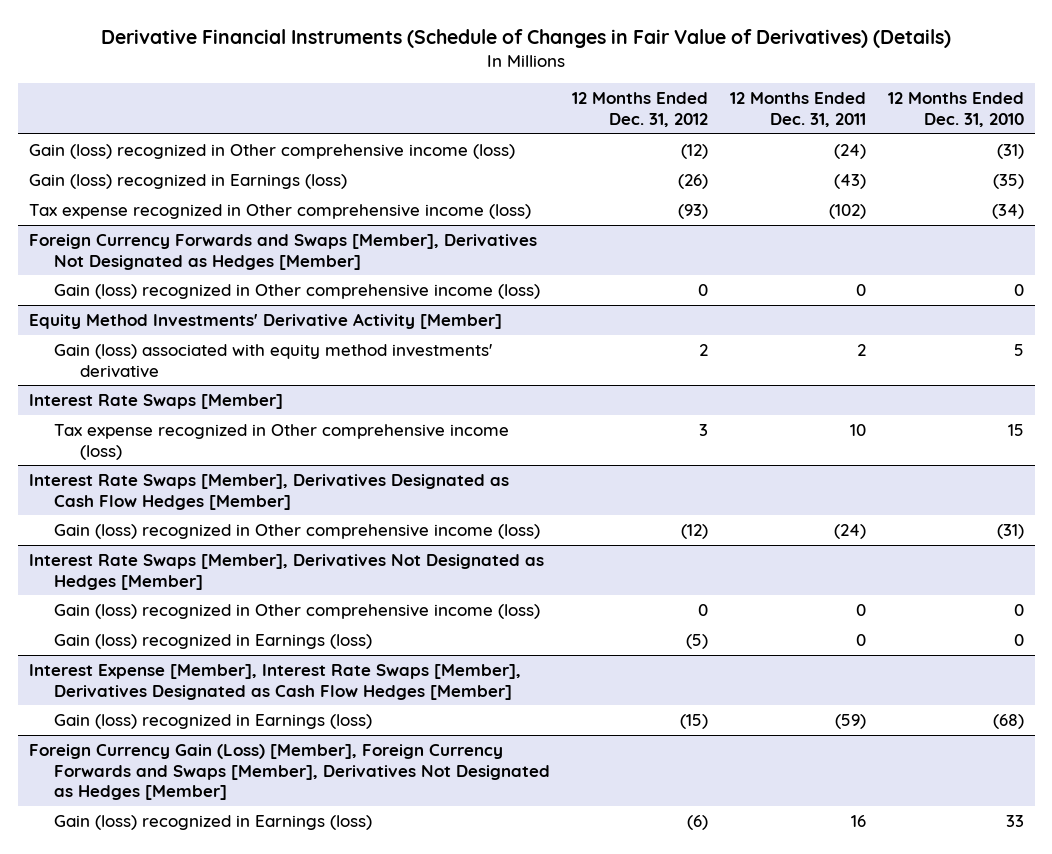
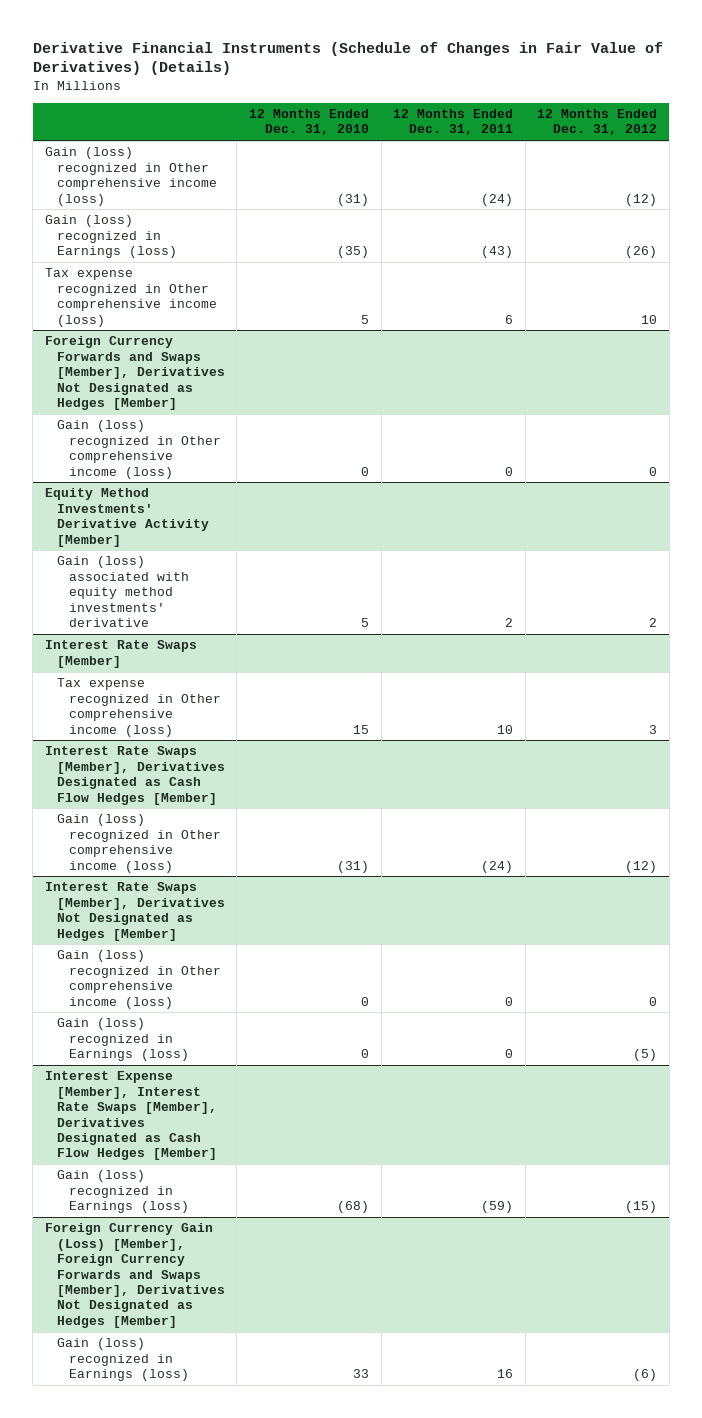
[677,203,708,219] (93) -> [641,314,658,324] 10
[828,203,866,219] (102) -> [505,314,514,324] 6
[991,203,1024,219] (34) -> [360,314,369,324] 5

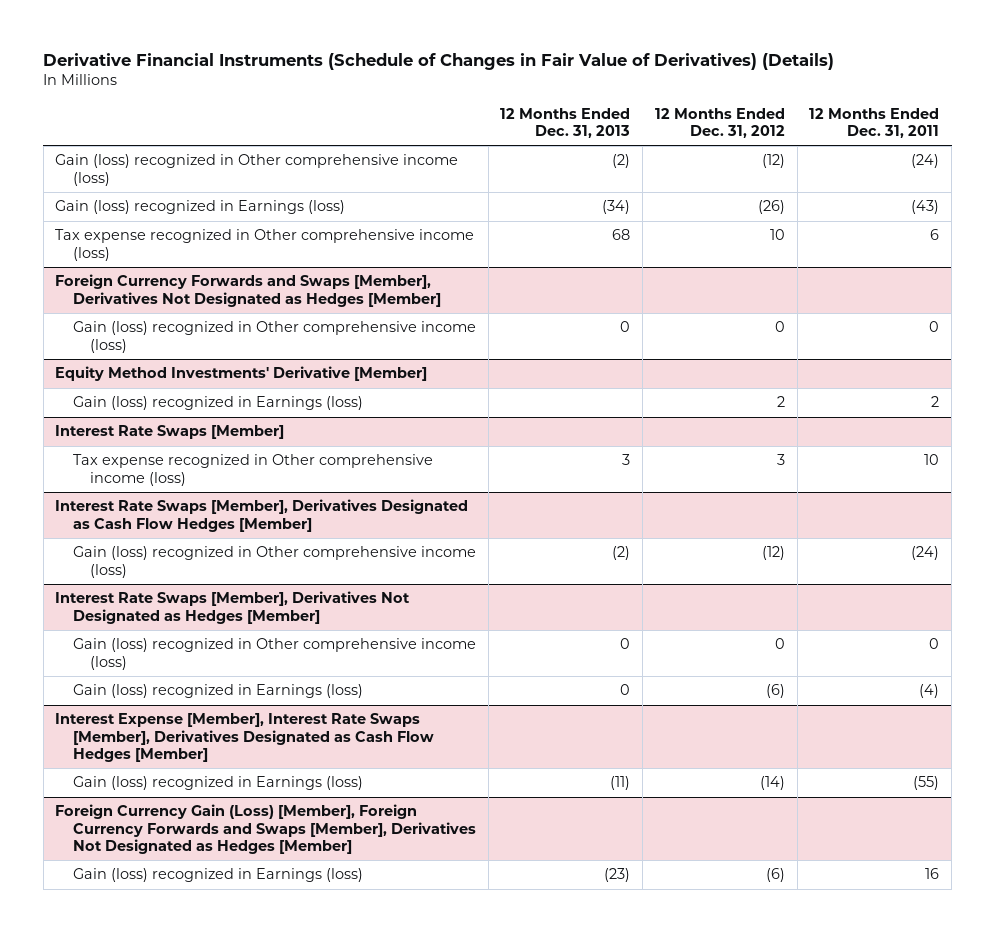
[248,109,369,136] 12 Months Ended Dec. 31, 2010 -> none
none -> [500,107,631,139] 12 Months Ended Dec. 31, 2013
[44,488,209,547] Equity Method Investments' Derivative Activity [Member] -> [55,366,428,382] Equity Method Investments' Derivative [Member]
[56,556,189,627] Gain (loss) associated with equity method investments' derivative -> [72,396,363,411] Gain (loss) recognized in Earnings (loss)
[505,1049,514,1059] 0 -> [919,684,940,699] (4)
[633,1049,658,1062] (5) -> [765,684,785,699] (6)
[481,1201,514,1214] (59) -> [913,776,940,791] (55)
[625,1201,658,1214] (15) -> [759,776,785,791] (14)

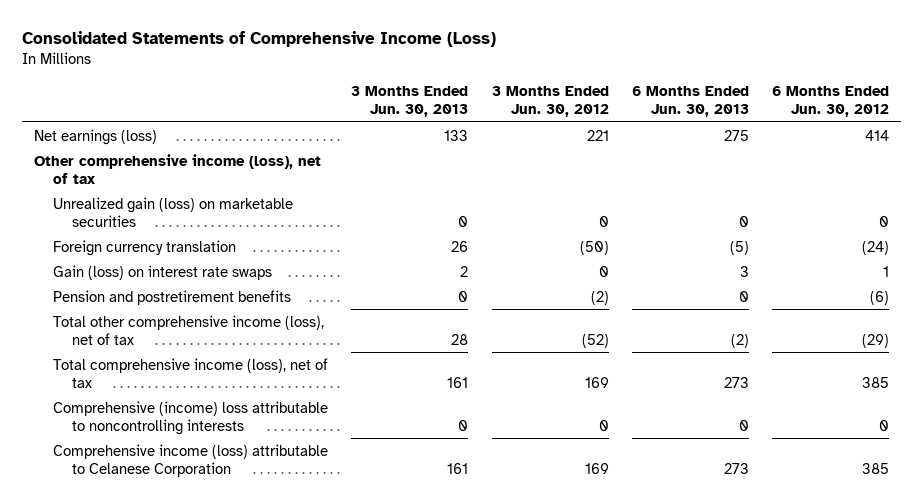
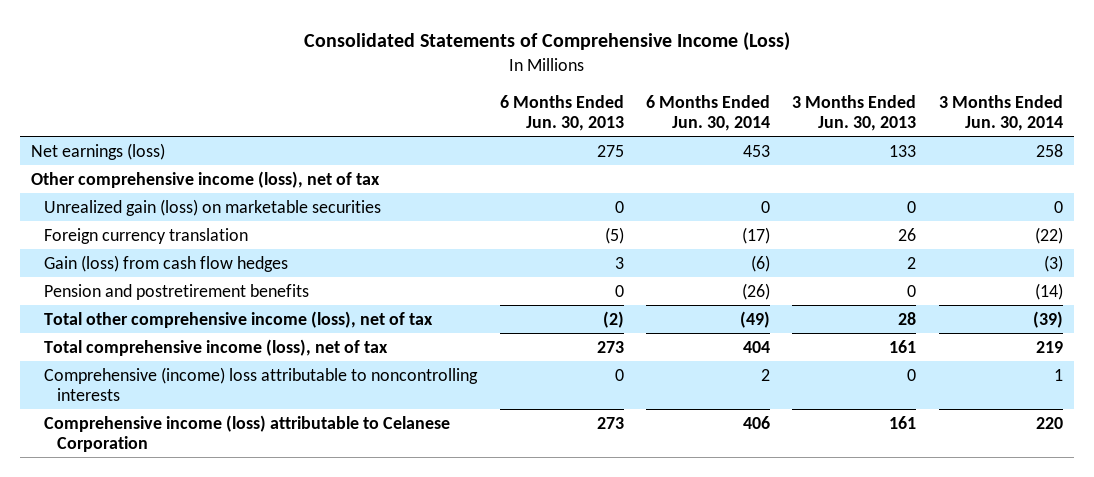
[491,85,609,117] 3 Months Ended Jun. 30, 2012 -> none
[772,85,890,117] 6 Months Ended Jun. 30, 2012 -> none
none -> [645,94,770,132] 6 Months Ended Jun. 30, 2014
none -> [938,94,1063,132] 3 Months Ended Jun. 30, 2014
[53,264,273,280] Gain (loss) on interest rate swaps -> [44,254,289,272] Gain (loss) from cash flow hedges

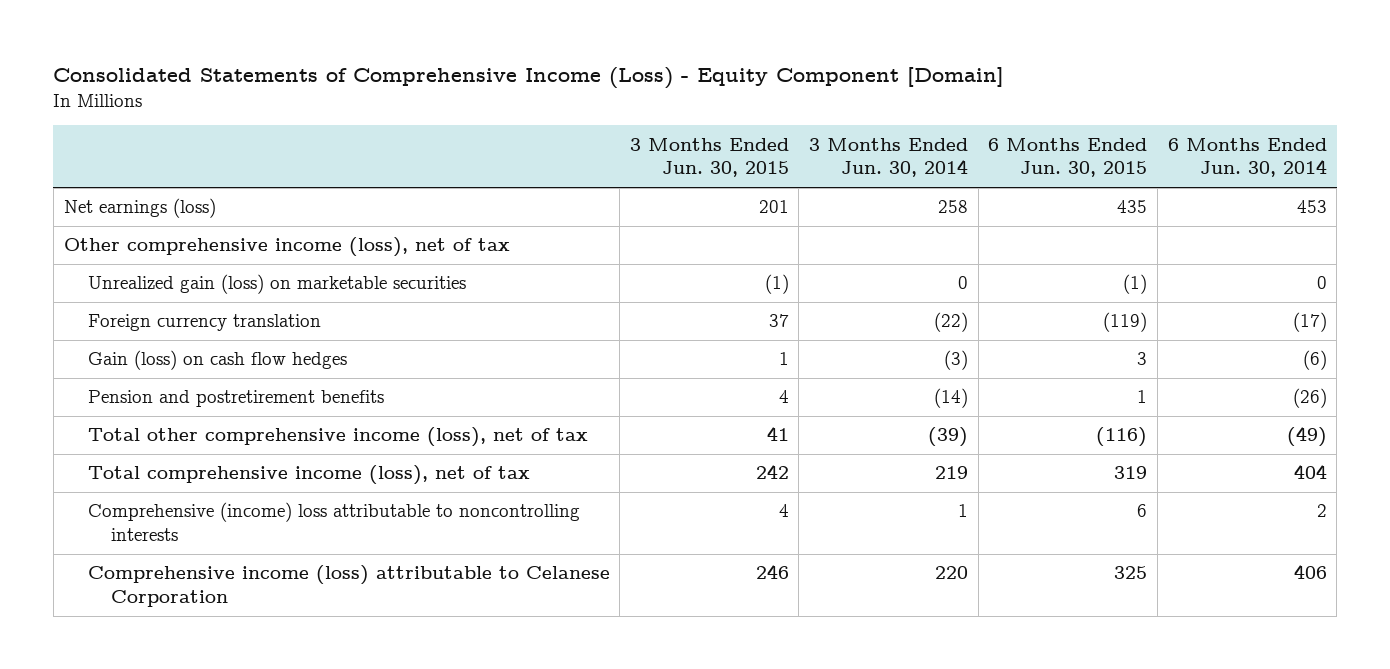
[303,32,790,52] Consolidated Statements of Comprehensive Income (Loss) -> [53,67,1005,90] Consolidated Statements of Comprehensive Income (Loss) - Equity Component [Domain]
[499,94,624,132] 6 Months Ended Jun. 30, 2013 -> none
[792,94,917,132] 3 Months Ended Jun. 30, 2013 -> none
none -> [629,137,789,178] 3 Months Ended Jun. 30, 2015
none -> [988,137,1148,178] 6 Months Ended Jun. 30, 2015
[44,254,289,272] Gain (loss) from cash flow hedges -> [87,350,347,371] Gain (loss) on cash flow hedges

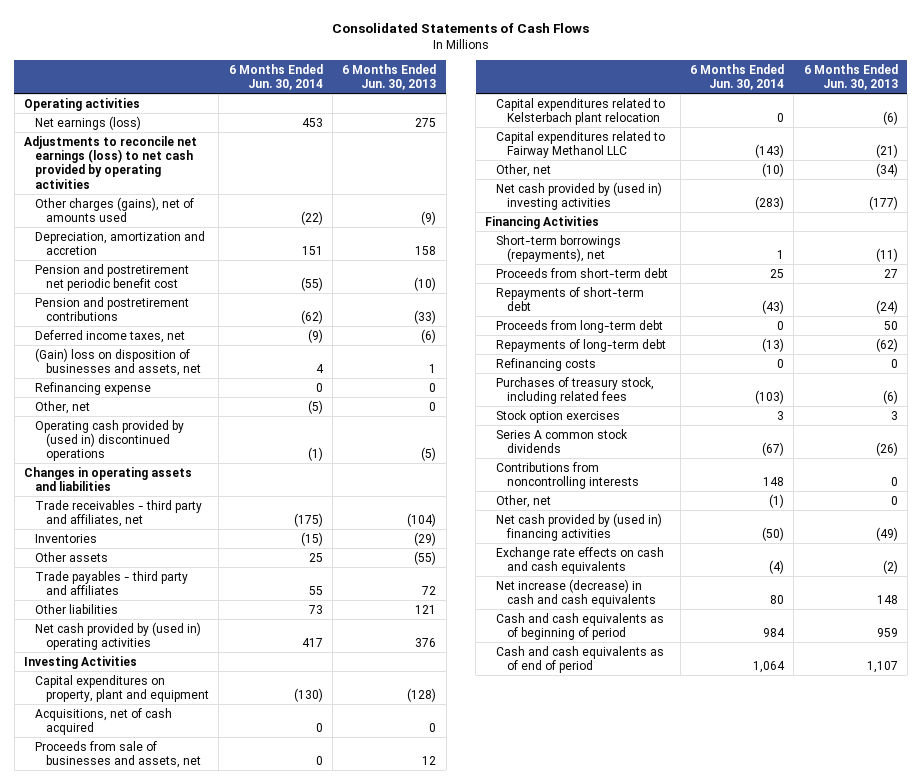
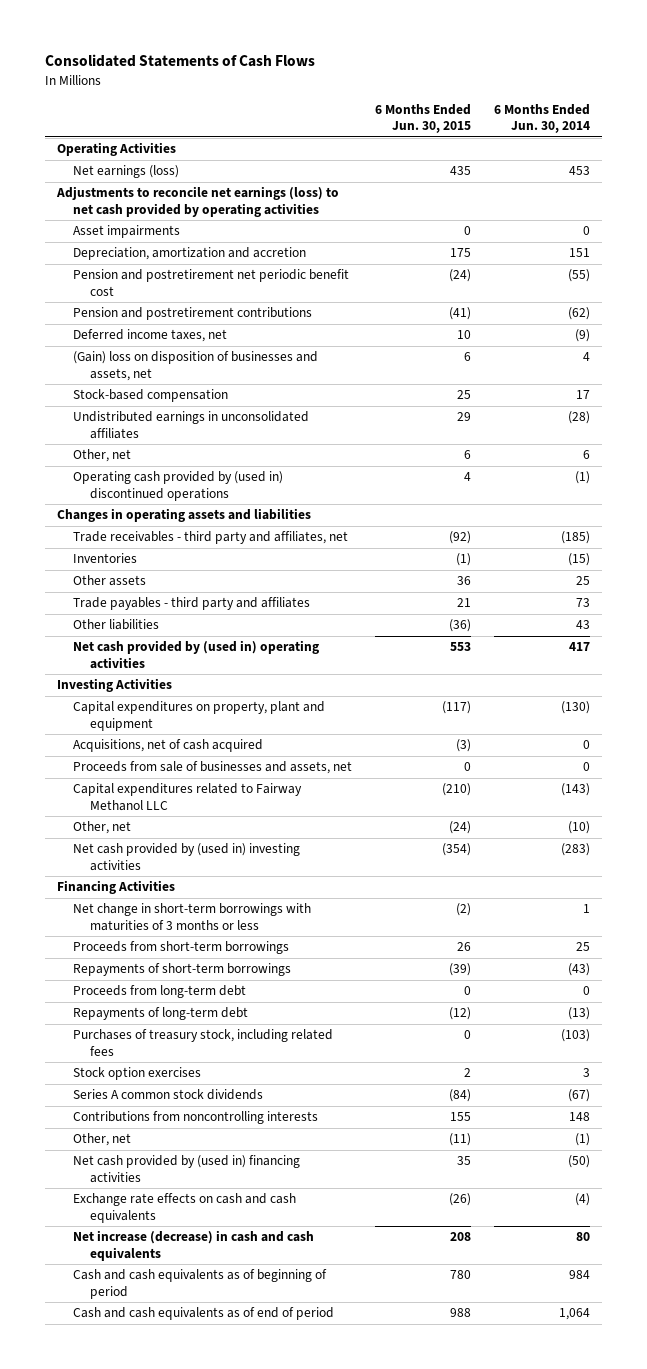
[342,63,437,91] 6 Months Ended Jun. 30, 2013 -> none
none -> [375,103,472,134] 6 Months Ended Jun. 30, 2015
[24,97,141,111] Operating activities -> [56,142,176,157] Operating Activities
[35,196,195,222] Other charges (gains), net of amounts used -> none
none -> [73,225,181,239] Asset impairments
[35,381,152,395] Refinancing expense -> none
none -> [73,389,229,403] Stock-based compensation
none -> [73,411,310,440] Undistributed earnings in unconsolidated affiliates
[307,399,323,414] (5) -> [583,450,591,460] 6
[293,512,323,527] (175) -> [561,531,591,545] (185)
[308,585,323,595] 55 -> [576,598,591,608] 73
[308,604,323,614] 73 -> [576,620,591,630] 43
[496,97,666,125] Capital expenditures related to Kelsterbach plant relocation -> none
[496,234,622,262] Short-term borrowings (repayments), net -> [73,903,312,932] Net change in short-term borrowings with maturities of 3 months or less
[496,267,669,278] Proceeds from short-term debt -> [73,941,290,955] Proceeds from short-term borrowings
[496,286,645,311] Repayments of short-term debt -> [73,963,292,977] Repayments of short-term borrowings
[496,357,597,371] Refinancing costs -> none

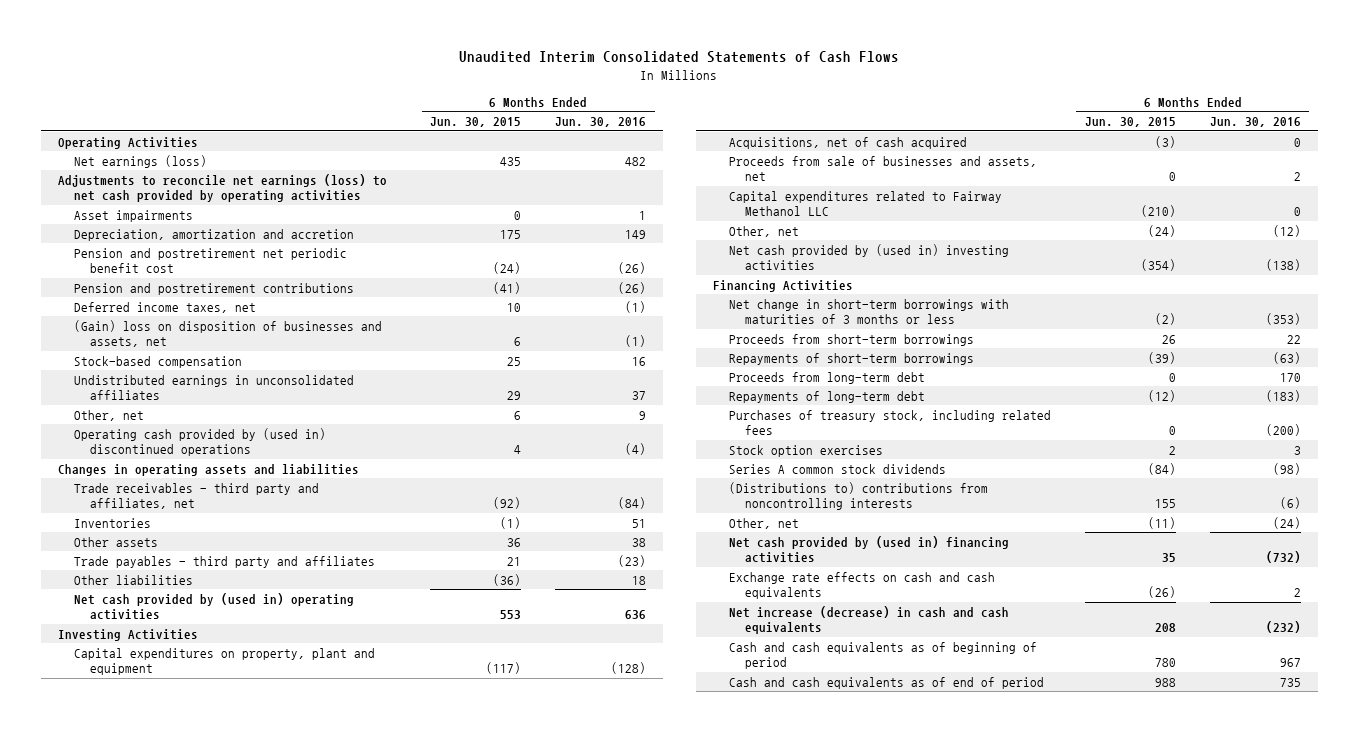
[45,54,316,68] Consolidated Statements of Cash Flows -> [459,51,900,64] Unaudited Interim Consolidated Statements of Cash Flows
[494,103,591,134] 6 Months Ended Jun. 30, 2014 -> none
none -> [555,117,647,128] Jun. 30, 2016
[73,1111,319,1125] Contributions from noncontrolling interests -> [728,481,988,511] (Distributions to) contributions from noncontrolling interests

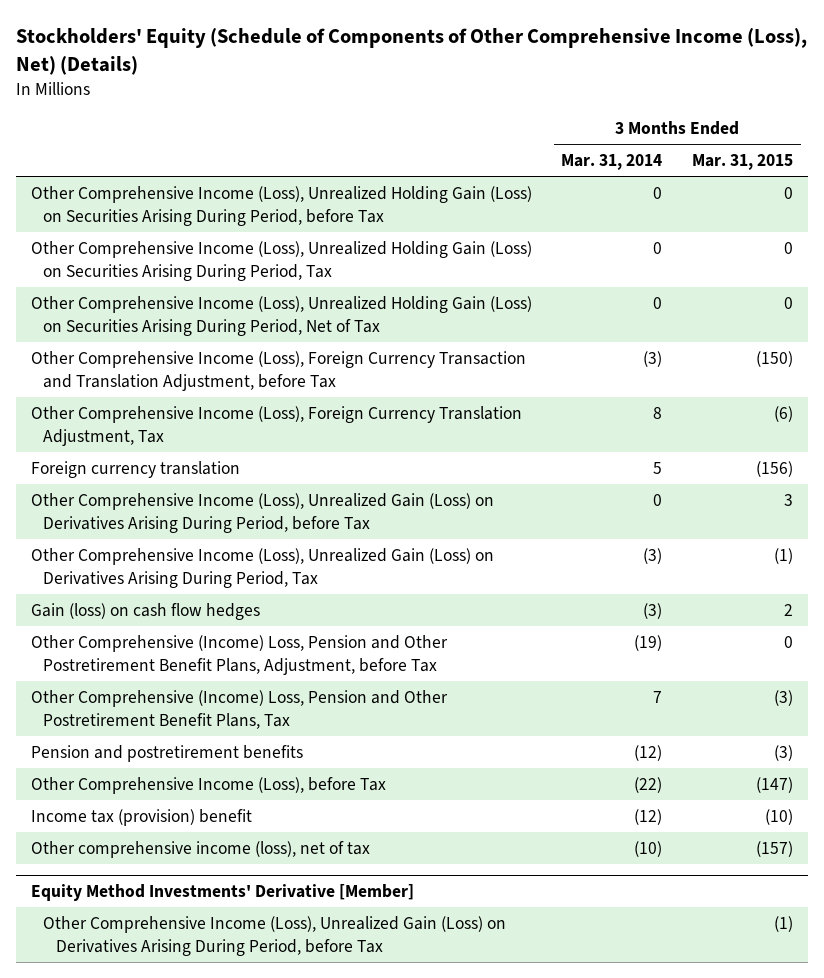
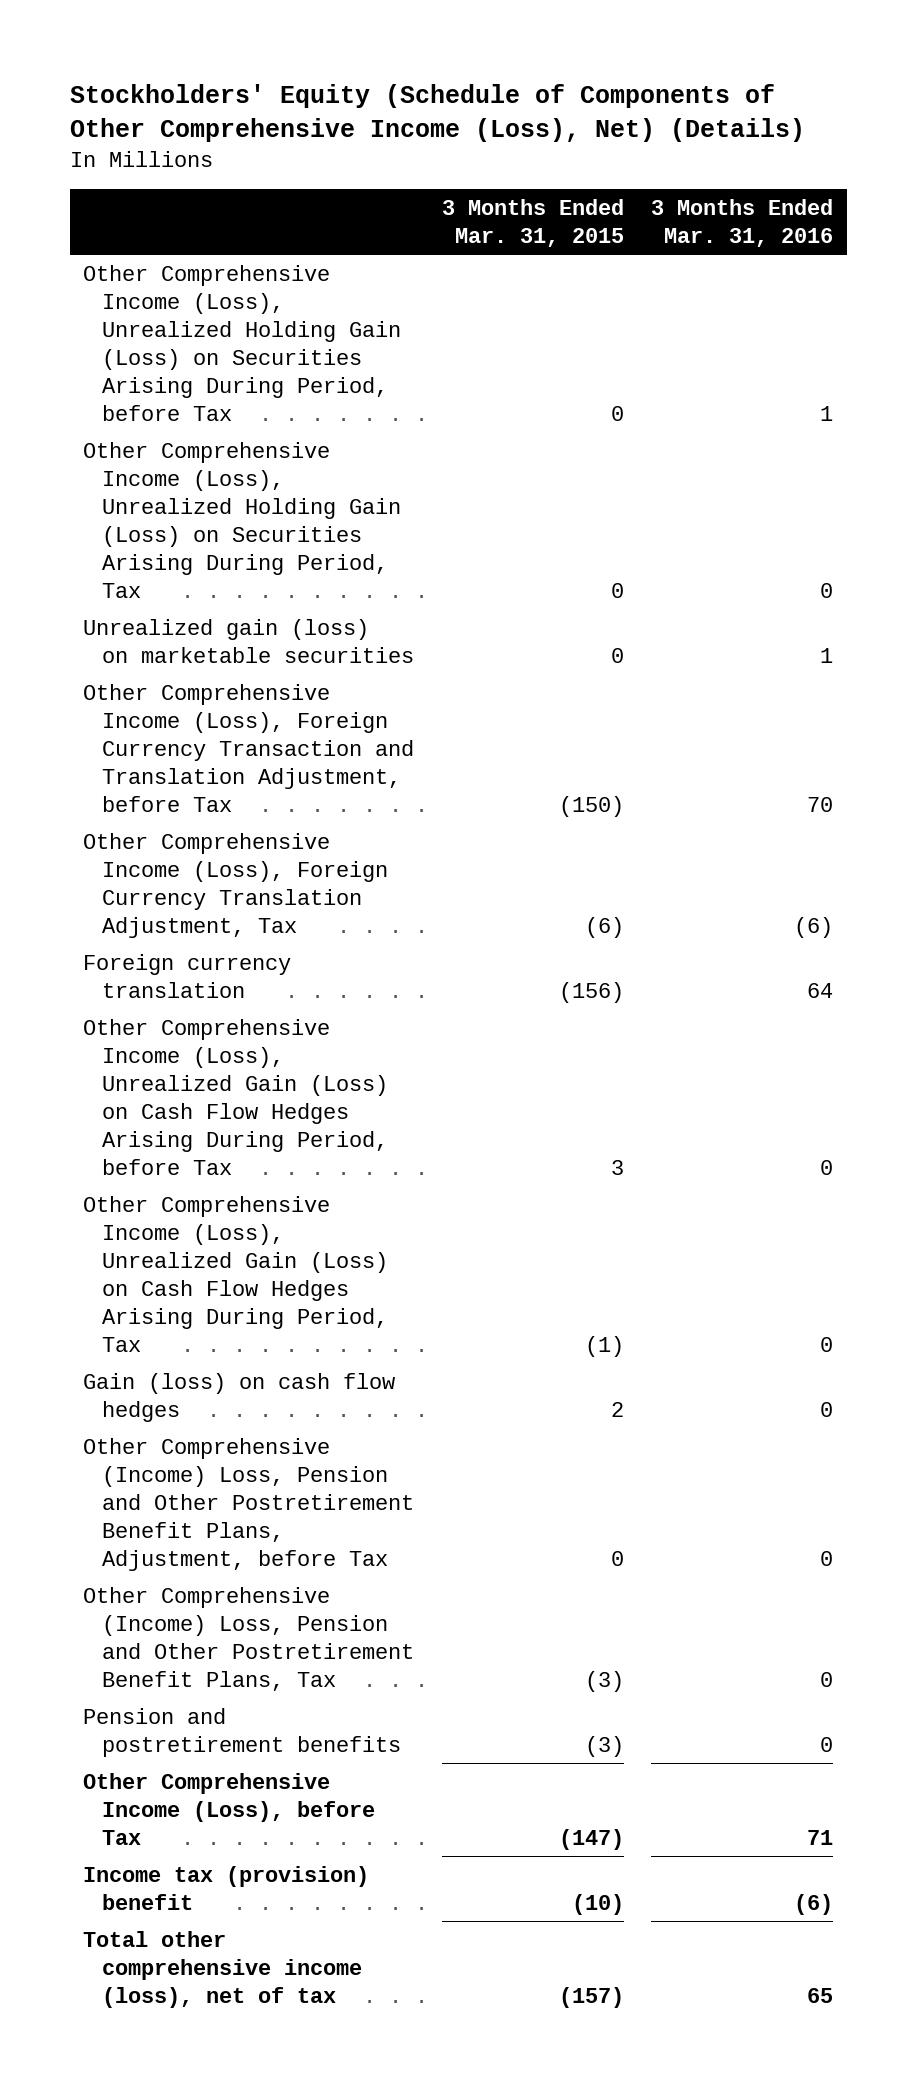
[561,154,663,171] Mar. 31, 2014 -> none
none -> [651,198,834,247] 3 Months Ended Mar. 31, 2016
[30,295,532,336] Other Comprehensive Income (Loss), Unrealized Holding Gain (Loss) on Securities Arising During Period, Net of Tax -> [83,618,415,663] Unrealized gain (loss) on marketable securities
[30,492,494,533] Other Comprehensive Income (Loss), Unrealized Gain (Loss) on Derivatives Arising During Period, before Tax -> [83,1018,389,1175] Other Comprehensive Income (Loss), Unrealized Gain (Loss) on Cash Flow Hedges Arising During Period, before Tax
[30,547,494,588] Other Comprehensive Income (Loss), Unrealized Gain (Loss) on Derivatives Arising During Period, Tax -> [83,1195,389,1352] Other Comprehensive Income (Loss), Unrealized Gain (Loss) on Cash Flow Hedges Arising During Period, Tax
[30,884,414,902] Equity Method Investments' Derivative [Member] -> none
[43,915,507,956] Other Comprehensive Income (Loss), Unrealized Gain (Loss) on Derivatives Arising During Period, before Tax -> none
[30,840,370,858] Other comprehensive income (loss), net of tax -> [83,1930,363,2008] Total other comprehensive income (loss), net of tax

